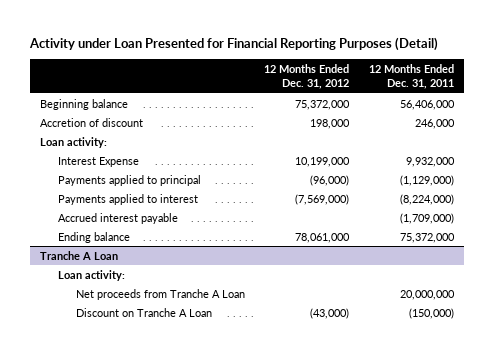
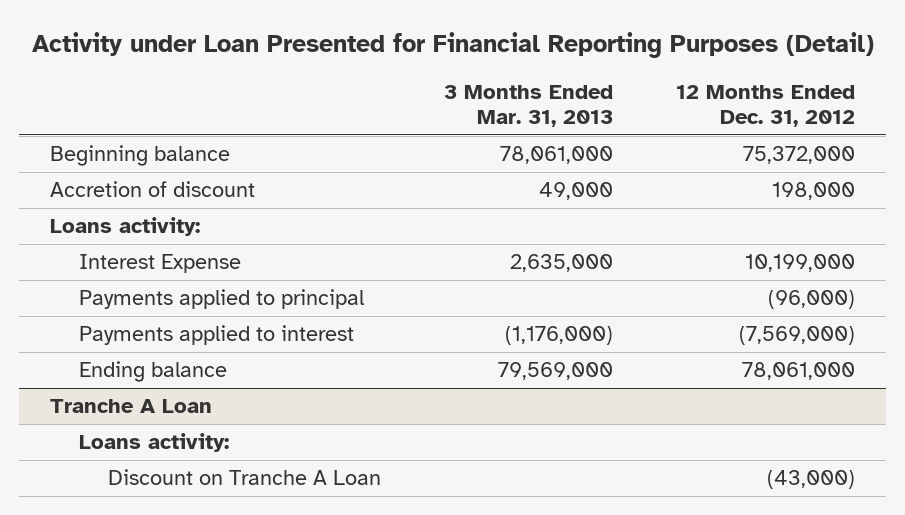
[368,63,454,90] 12 Months Ended Dec. 31, 2011 -> none
none -> [444,84,614,128] 3 Months Ended Mar. 31, 2013
[40,136,108,148] Loan activity: -> [50,217,201,237] Loans activity:
[57,212,178,224] Accrued interest payable -> none
[75,288,245,300] Net proceeds from Tranche A Loan -> none
[57,269,125,281] Loan activity: -> [79,433,230,453] Loans activity:

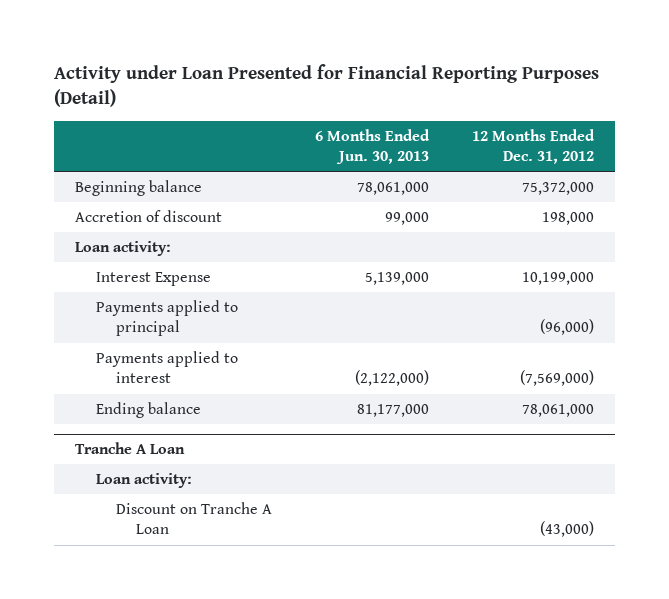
[444,84,614,128] 3 Months Ended Mar. 31, 2013 -> none
none -> [314,128,430,165] 6 Months Ended Jun. 30, 2013
[50,217,201,237] Loans activity: -> [75,241,172,257] Loan activity:
[79,433,230,453] Loans activity: -> [95,473,192,489] Loan activity:

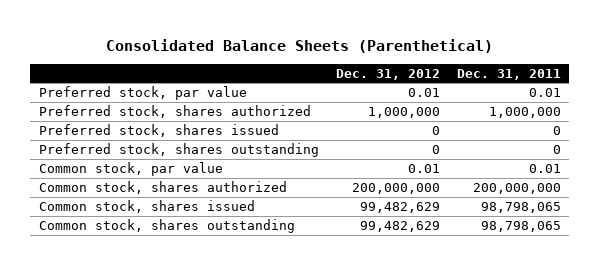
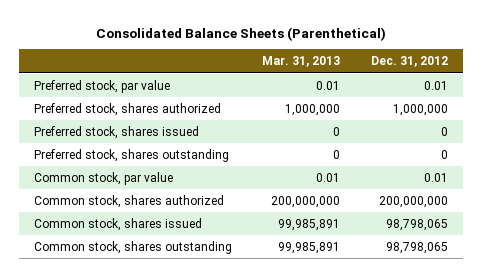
[456,68,561,80] Dec. 31, 2011 -> none
none -> [262,56,341,68] Mar. 31, 2013
[359,202,440,214] 99,482,629 -> [385,218,448,231] 98,798,065
[359,221,440,233] 99,482,629 -> [385,241,448,254] 98,798,065

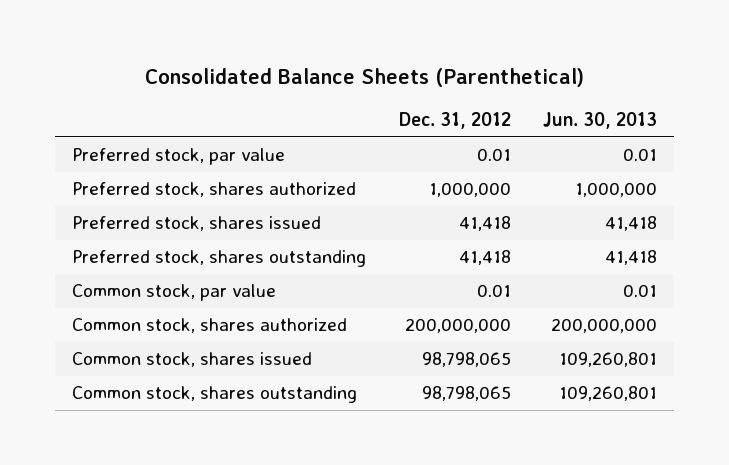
[262,56,341,68] Mar. 31, 2013 -> none
none -> [543,112,658,130] Jun. 30, 2013
[440,126,448,136] 0 -> [458,216,511,232] 41,418
[440,149,448,159] 0 -> [458,250,511,266] 41,418

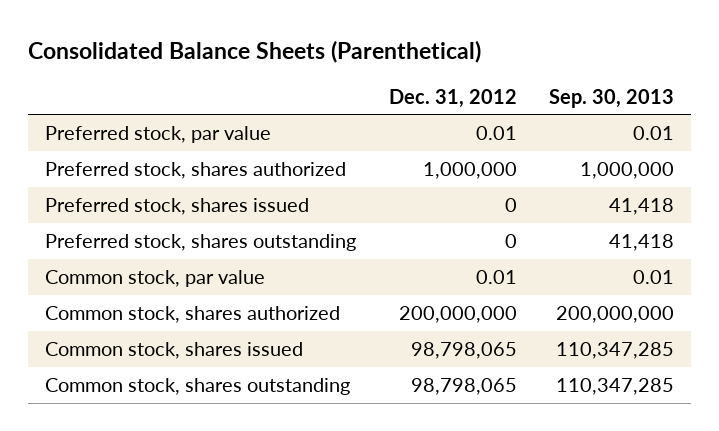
[543,112,658,130] Jun. 30, 2013 -> none
none -> [549,88,675,108] Sep. 30, 2013
[458,216,511,232] 41,418 -> [504,197,517,212] 0
[458,250,511,266] 41,418 -> [504,233,517,248] 0

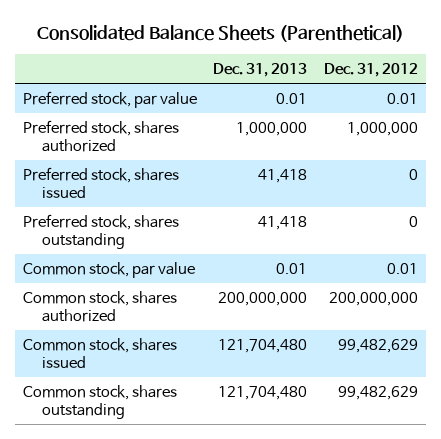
[549,88,675,108] Sep. 30, 2013 -> none
none -> [213,62,308,77] Dec. 31, 2013
[410,341,517,359] 98,798,065 -> [337,339,418,354] 99,482,629
[410,377,517,395] 98,798,065 -> [337,386,418,401] 99,482,629

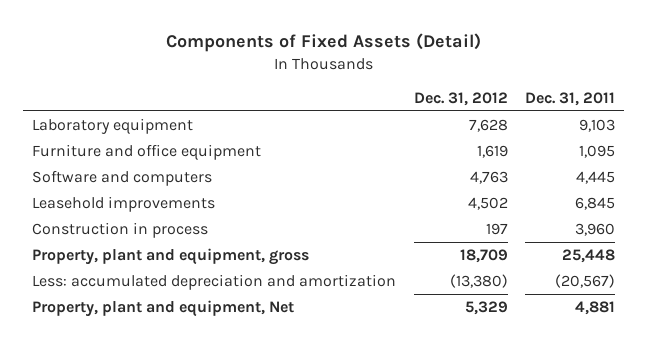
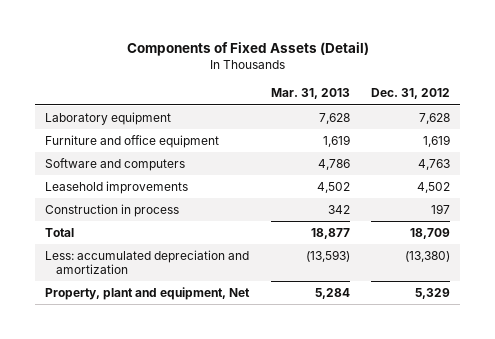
[525,91,616,106] Dec. 31, 2011 -> none
none -> [270,88,350,100] Mar. 31, 2013
[31,248,309,266] Property, plant and equipment, gross -> [45,227,75,237] Total

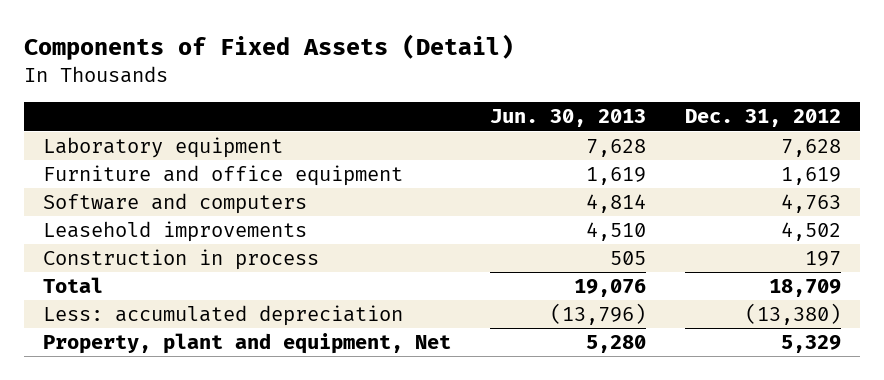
[270,88,350,100] Mar. 31, 2013 -> none
none -> [490,109,647,128] Jun. 30, 2013
[45,249,250,274] Less: accumulated depreciation and amortization -> [43,305,404,327] Less: accumulated depreciation

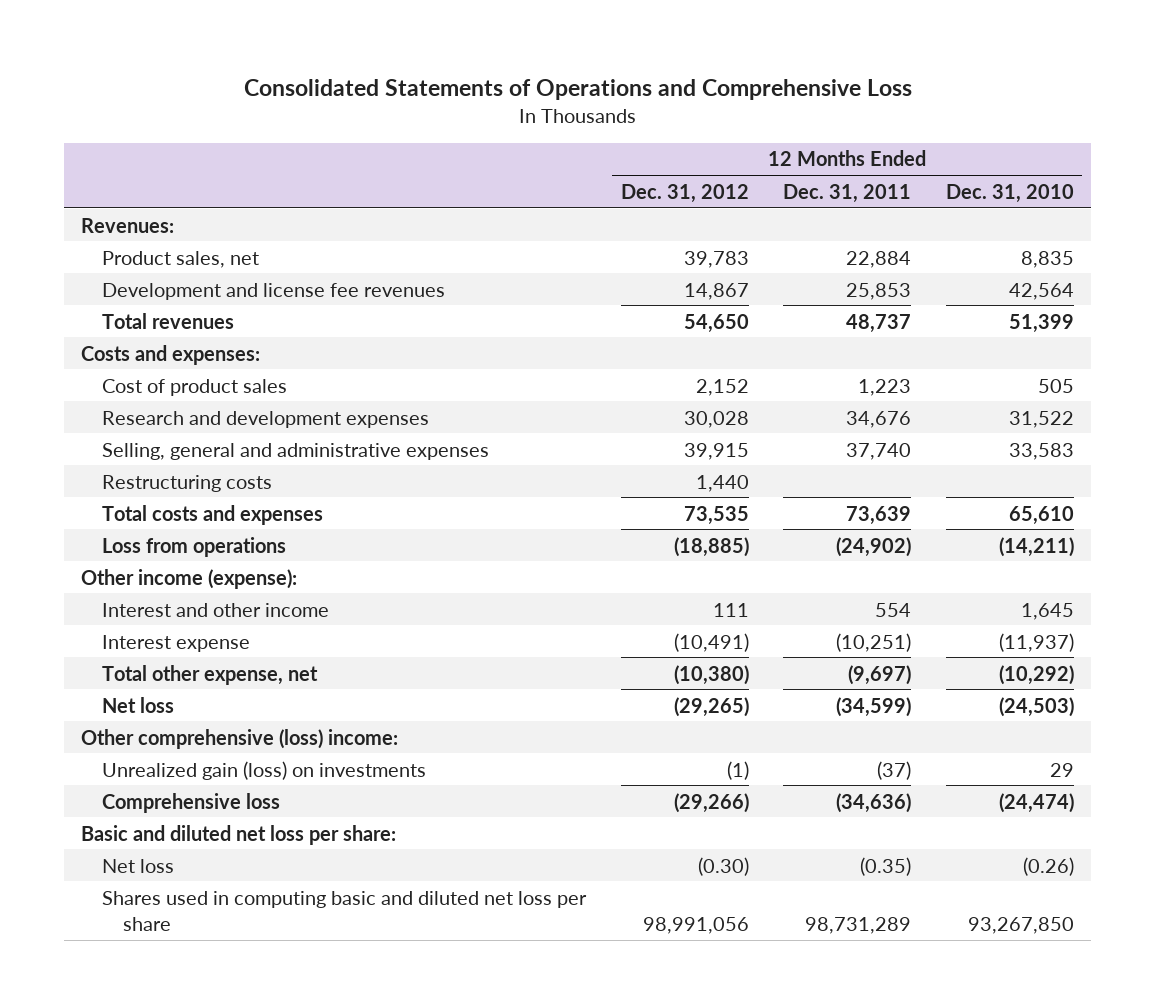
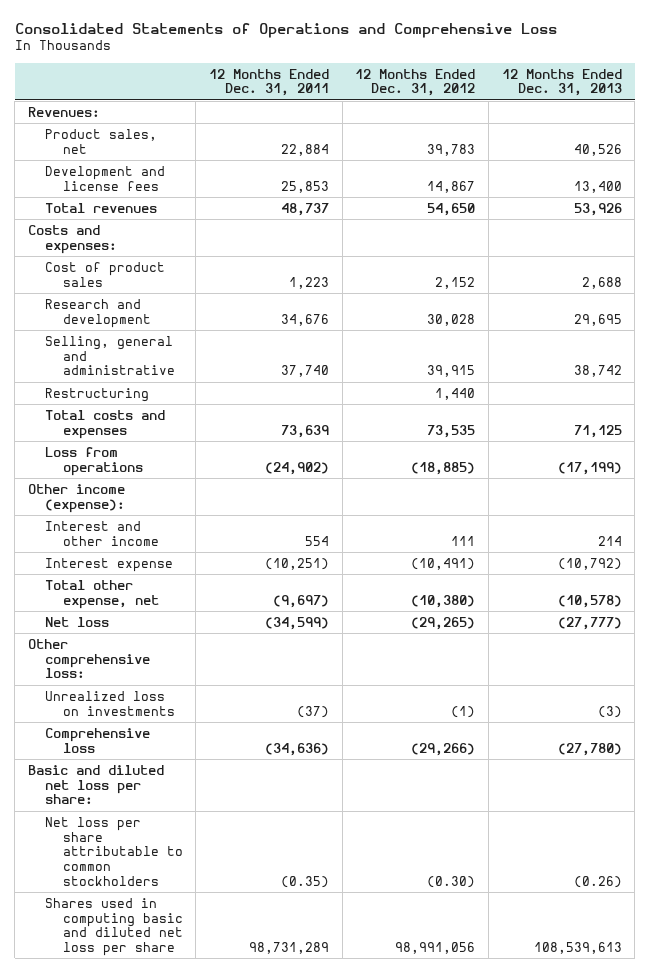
[945,183,1074,203] Dec. 31, 2010 -> none
none -> [501,68,622,97] 12 Months Ended Dec. 31, 2013
[102,282,446,300] Development and license fee revenues -> [45,165,166,191] Development and license fees
[102,410,430,428] Research and development expenses -> [45,298,151,328] Research and development
[102,442,490,460] Selling, general and administrative expenses -> [45,335,175,376] Selling, general and administrative
[102,474,273,492] Restructuring costs -> [45,387,150,402] Restructuring
[81,728,399,749] Other comprehensive (loss) income: -> [27,638,151,679] Other comprehensive loss:
[102,760,427,780] Unrealized gain (loss) on investments -> [45,690,175,716] Unrealized loss on investments
[102,858,175,873] Net loss -> [45,816,183,886] Net loss per share attributable to common stockholders

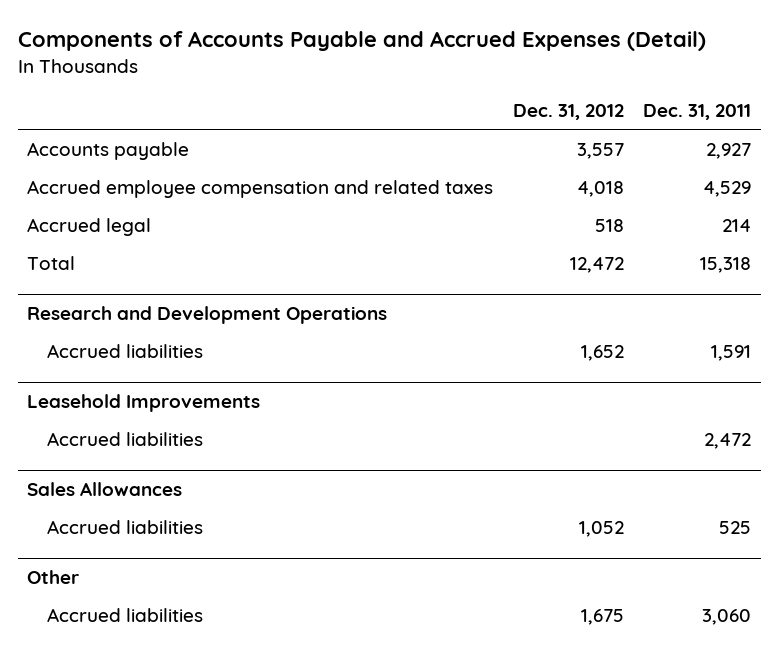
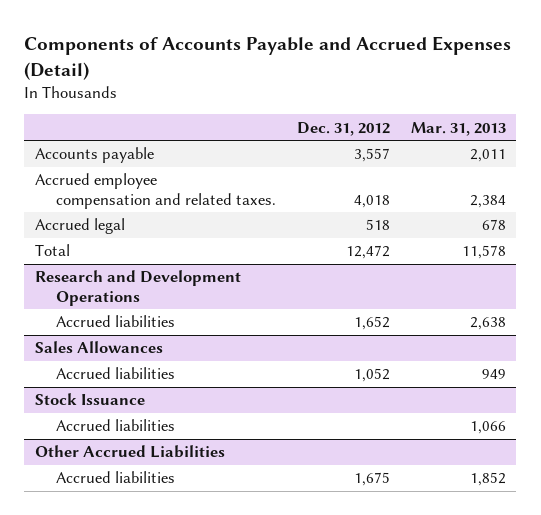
[643,104,752,121] Dec. 31, 2011 -> none
none -> [411,121,507,136] Mar. 31, 2013
[27,179,494,198] Accrued employee compensation and related taxes -> [34,173,277,209] Accrued employee compensation and related taxes.
[27,393,261,412] Leasehold Improvements -> none
[46,431,203,446] Accrued liabilities -> none
[27,569,80,584] Other -> none
none -> [34,393,145,406] Stock Issuance
none -> [56,419,176,432] Accrued liabilities
none -> [34,445,225,459] Other Accrued Liabilities

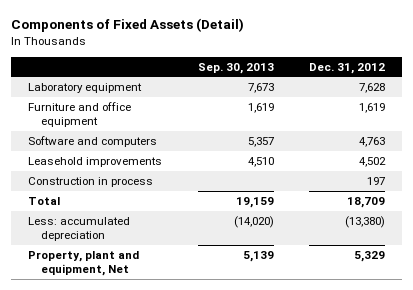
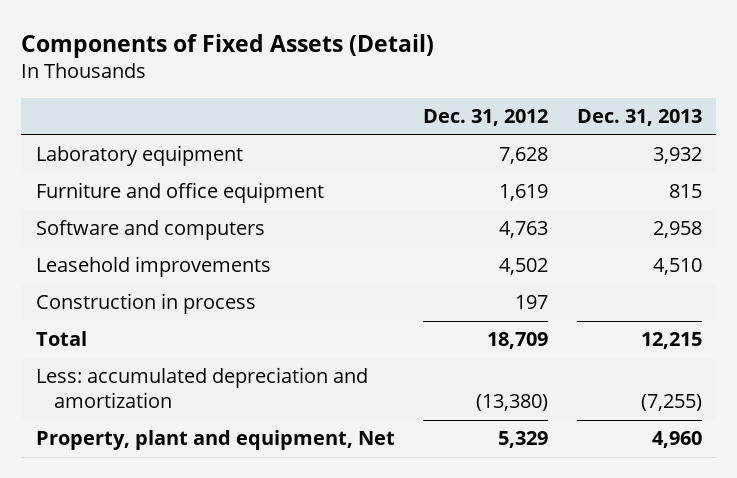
[197,62,274,74] Sep. 30, 2013 -> none
none -> [576,109,702,127] Dec. 31, 2013
[28,217,131,241] Less: accumulated depreciation -> [35,367,368,409] Less: accumulated depreciation and amortization

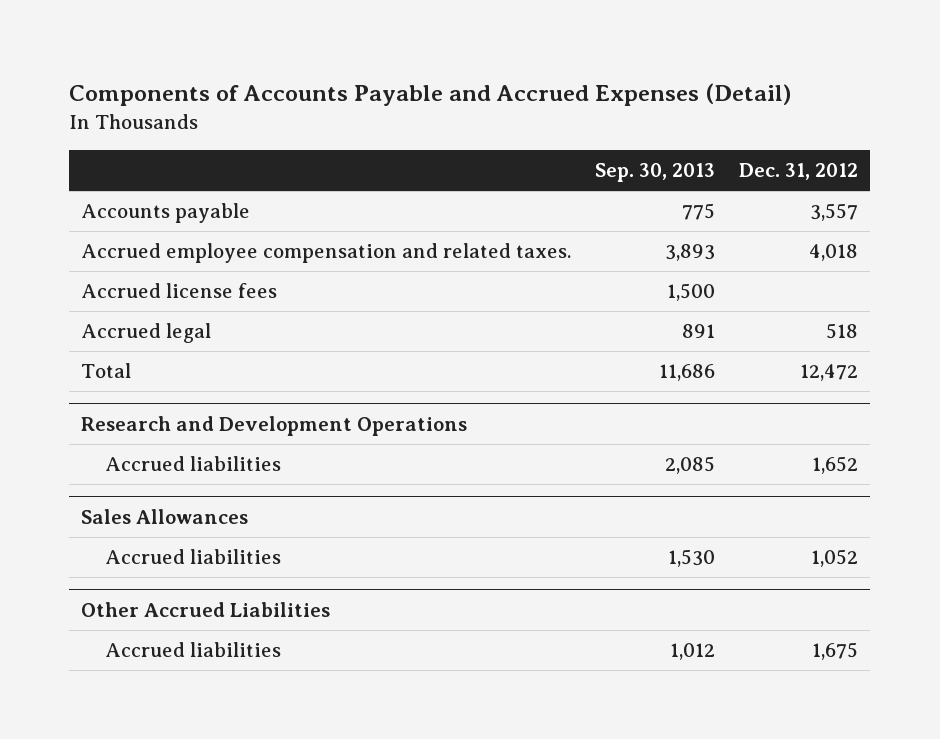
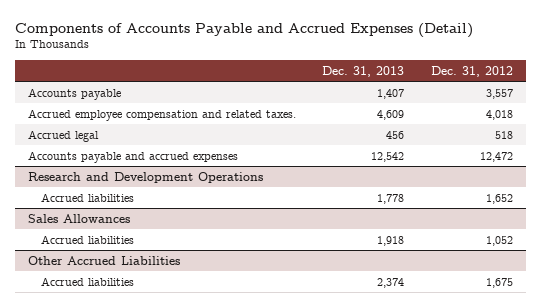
[595,163,716,183] Sep. 30, 2013 -> none
none -> [322,65,405,77] Dec. 31, 2013
[81,283,278,299] Accrued license fees -> none
[81,363,132,379] Total -> [27,150,238,163] Accounts payable and accrued expenses

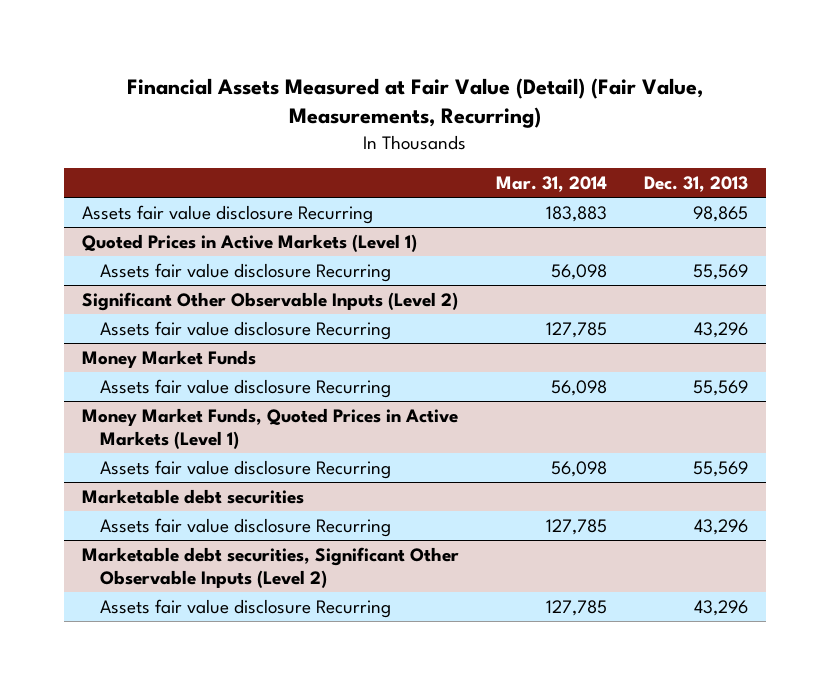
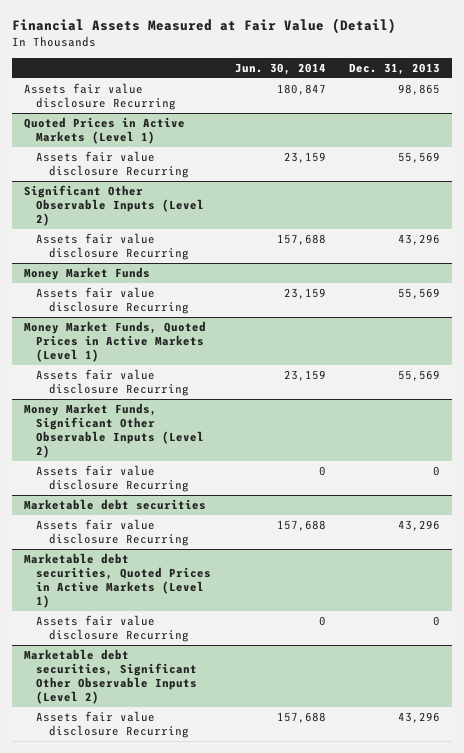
[126,77,703,129] Financial Assets Measured at Fair Value (Detail) (Fair Value, Measurements, Recurring) -> [12,18,397,35] Financial Assets Measured at Fair Value (Detail)
[495,176,607,193] Mar. 31, 2014 -> none
none -> [234,62,326,75] Jun. 30, 2014
none -> [23,403,205,459] Money Market Funds, Significant Other Observable Inputs (Level 2)
none -> [36,465,189,493] Assets fair value disclosure Recurring
none -> [23,553,212,609] Marketable debt securities, Quoted Prices in Active Markets (Level 1)
none -> [36,615,189,643] Assets fair value disclosure Recurring

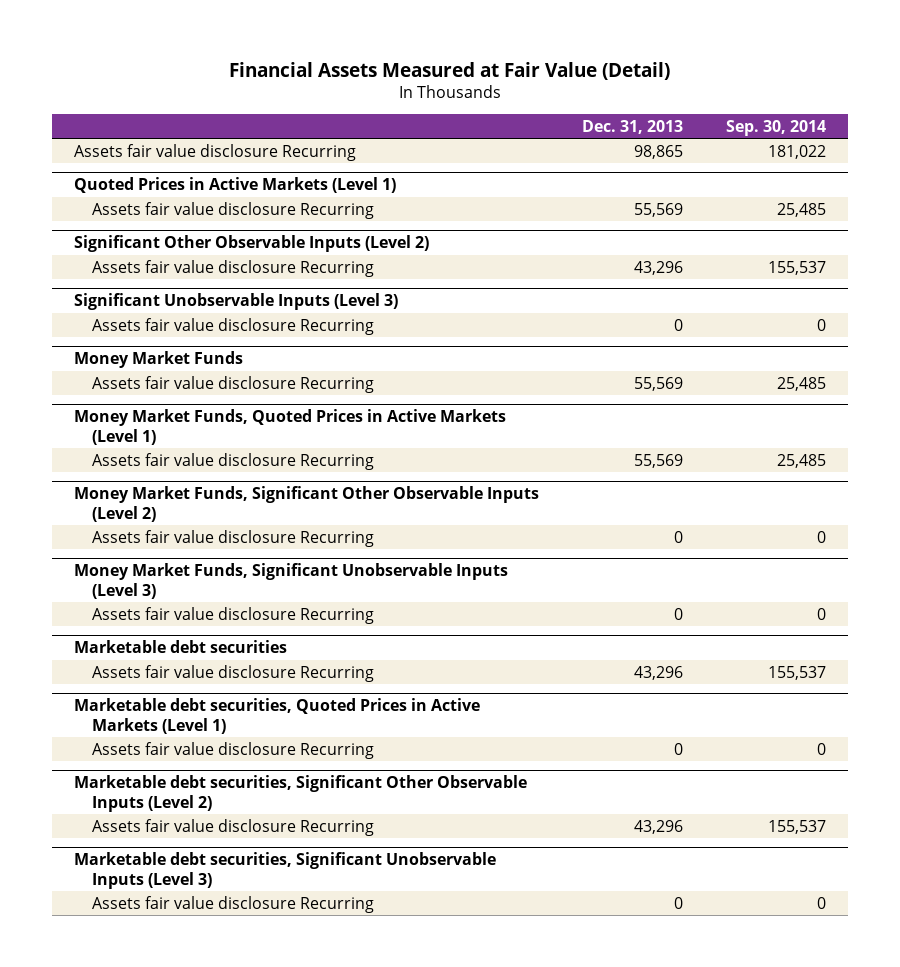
[234,62,326,75] Jun. 30, 2014 -> none
none -> [726,119,827,136] Sep. 30, 2014
none -> [73,293,398,311] Significant Unobservable Inputs (Level 3)
none -> [92,317,375,335] Assets fair value disclosure Recurring
none -> [73,563,508,599] Money Market Funds, Significant Unobservable Inputs (Level 3)
none -> [92,606,375,624] Assets fair value disclosure Recurring
none -> [73,852,496,889] Marketable debt securities, Significant Unobservable Inputs (Level 3)
none -> [92,895,375,913] Assets fair value disclosure Recurring

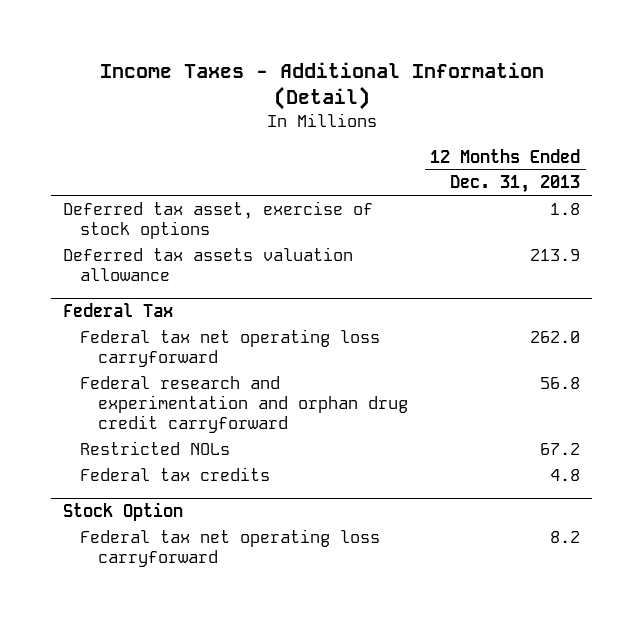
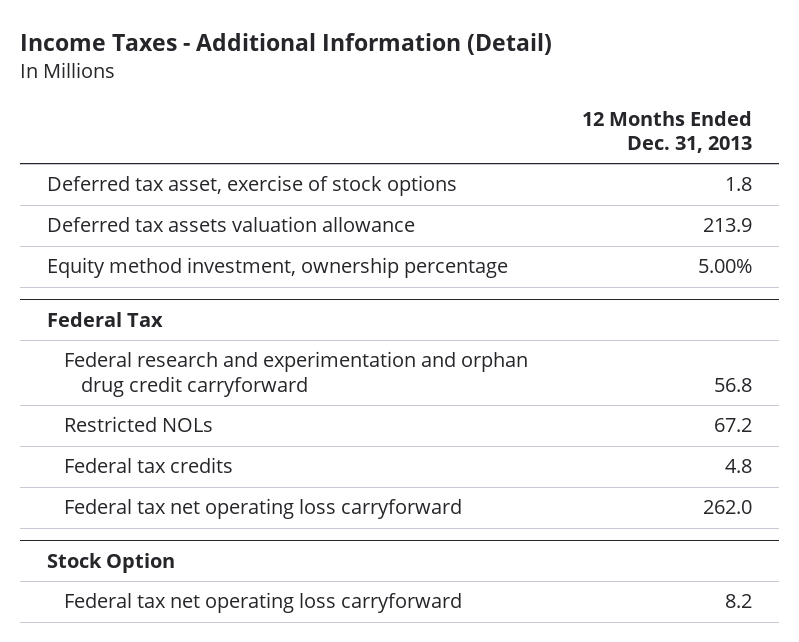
none -> [46,257,508,279] Equity method investment, ownership percentage
[80,328,381,368] Federal tax net operating loss carryforward -> [64,498,463,520] Federal tax net operating loss carryforward

